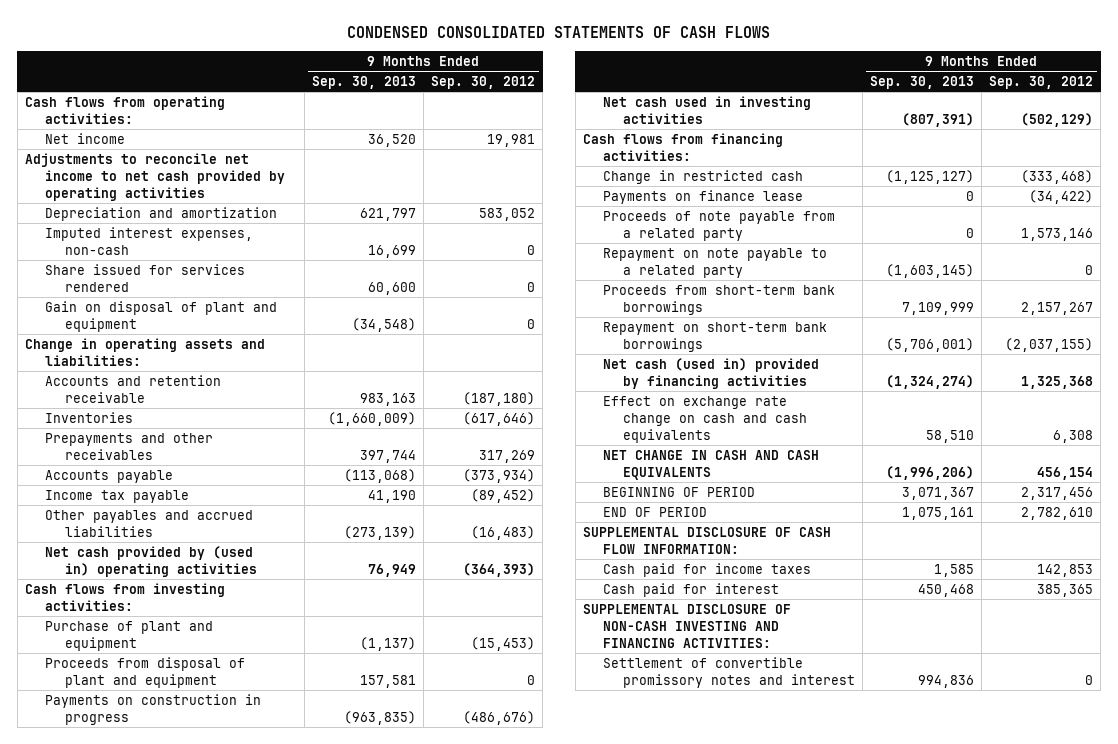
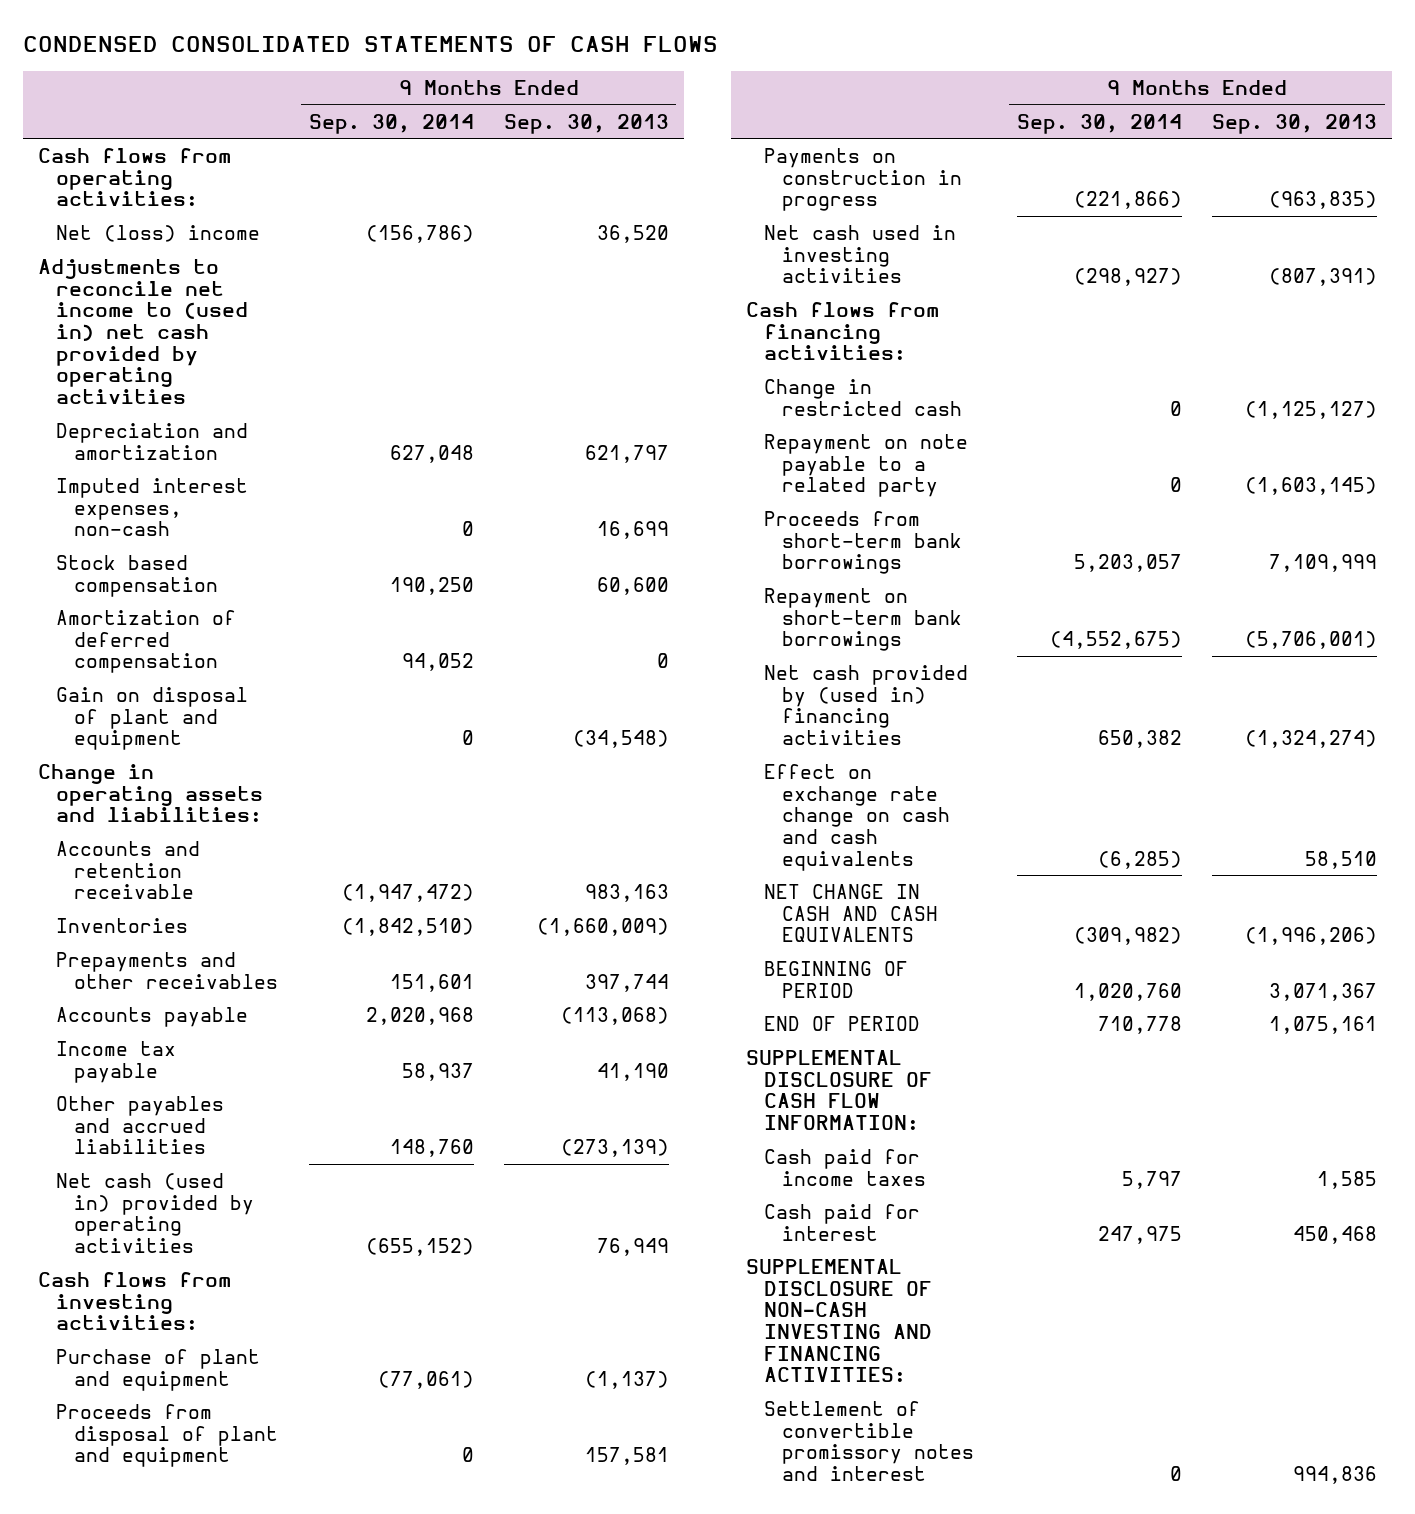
[431,75,536,89] Sep. 30, 2012 -> none
none -> [308,113,474,134] Sep. 30, 2014
[44,132,125,144] Net income -> [56,225,261,243] Net (loss) income
[24,152,285,201] Adjustments to reconcile net income to net cash provided by operating activities -> [37,259,249,404] Adjustments to reconcile net income to (used in) net cash provided by operating activities
[44,263,245,292] Share issued for services rendered -> none
none -> [56,555,219,597] Stock based compensation
none -> [56,610,237,674] Amortization of deferred compensation
[44,545,257,577] Net cash provided by (used in) operating activities -> [56,1173,255,1253] Net cash (used in) provided by operating activities
[602,189,803,204] Payments on finance lease -> none
[602,210,835,241] Proceeds of note payable from a related party -> none
[602,357,819,389] Net cash (used in) provided by financing activities -> [764,665,969,745] Net cash provided by (used in) financing activities

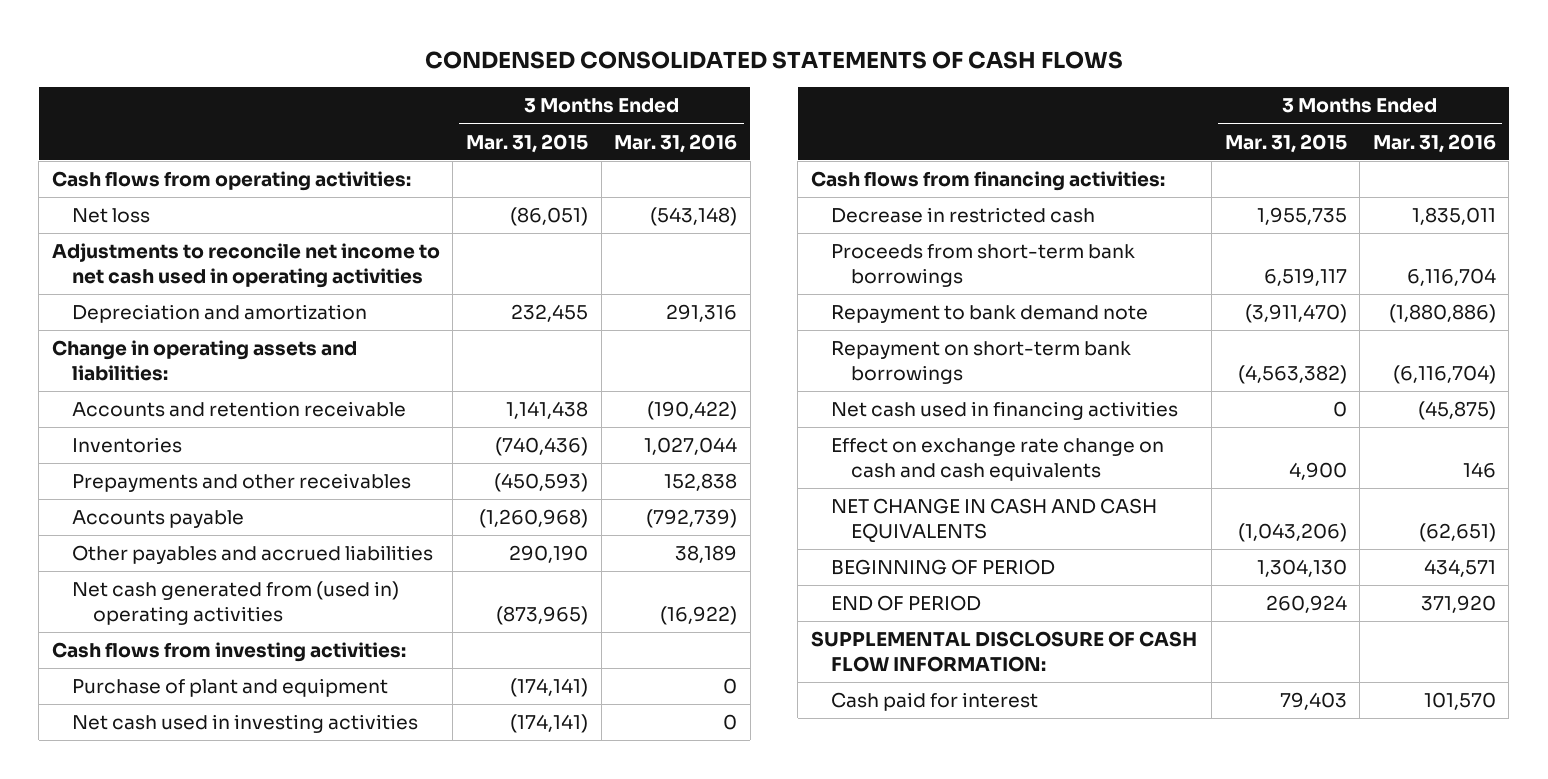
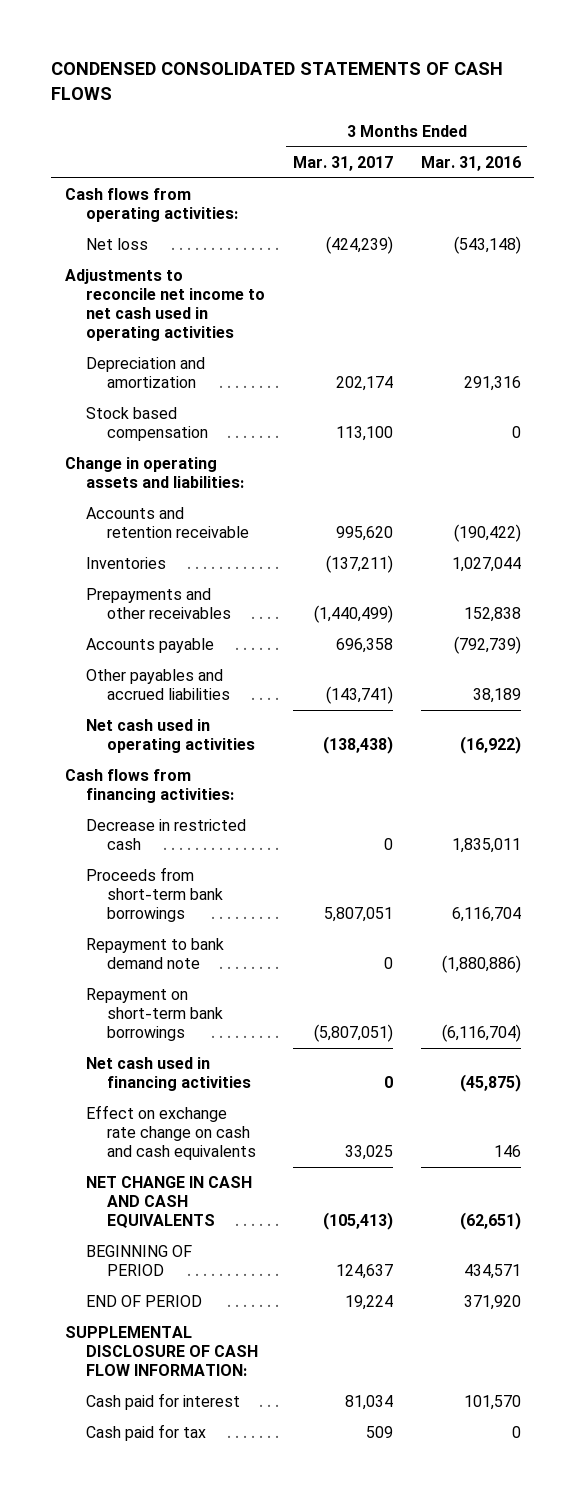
[465,133,588,153] Mar. 31, 2015 -> none
none -> [292,155,393,171] Mar. 31, 2017
none -> [86,407,209,442] Stock based compensation
[51,642,406,663] Cash flows from investing activities: -> none
[72,678,389,698] Purchase of plant and equipment -> none
[72,714,419,734] Net cash used in investing activities -> none
[72,581,400,625] Net cash generated from (used in) operating activities -> [86,719,256,754] Net cash used in operating activities
none -> [86,1424,207,1442] Cash paid for tax

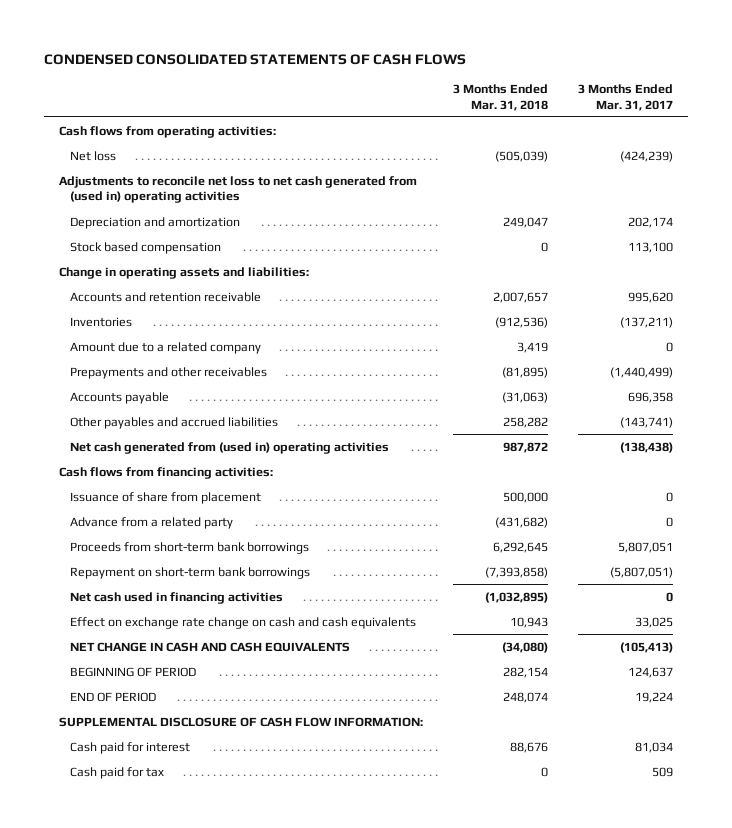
[420,155,521,171] Mar. 31, 2016 -> none
none -> [452,83,548,111] 3 Months Ended Mar. 31, 2018
[64,269,266,342] Adjustments to reconcile net income to net cash used in operating activities -> [58,175,417,204] Adjustments to reconcile net loss to net cash generated from (used in) operating activities
none -> [69,341,261,354] Amount due to a related company
[86,719,256,754] Net cash used in operating activities -> [69,441,389,454] Net cash generated from (used in) operating activities
[86,819,247,851] Decrease in restricted cash -> none
none -> [69,491,261,504] Issuance of share from placement
none -> [69,516,233,529] Advance from a related party
[86,938,225,970] Repayment to bank demand note -> none

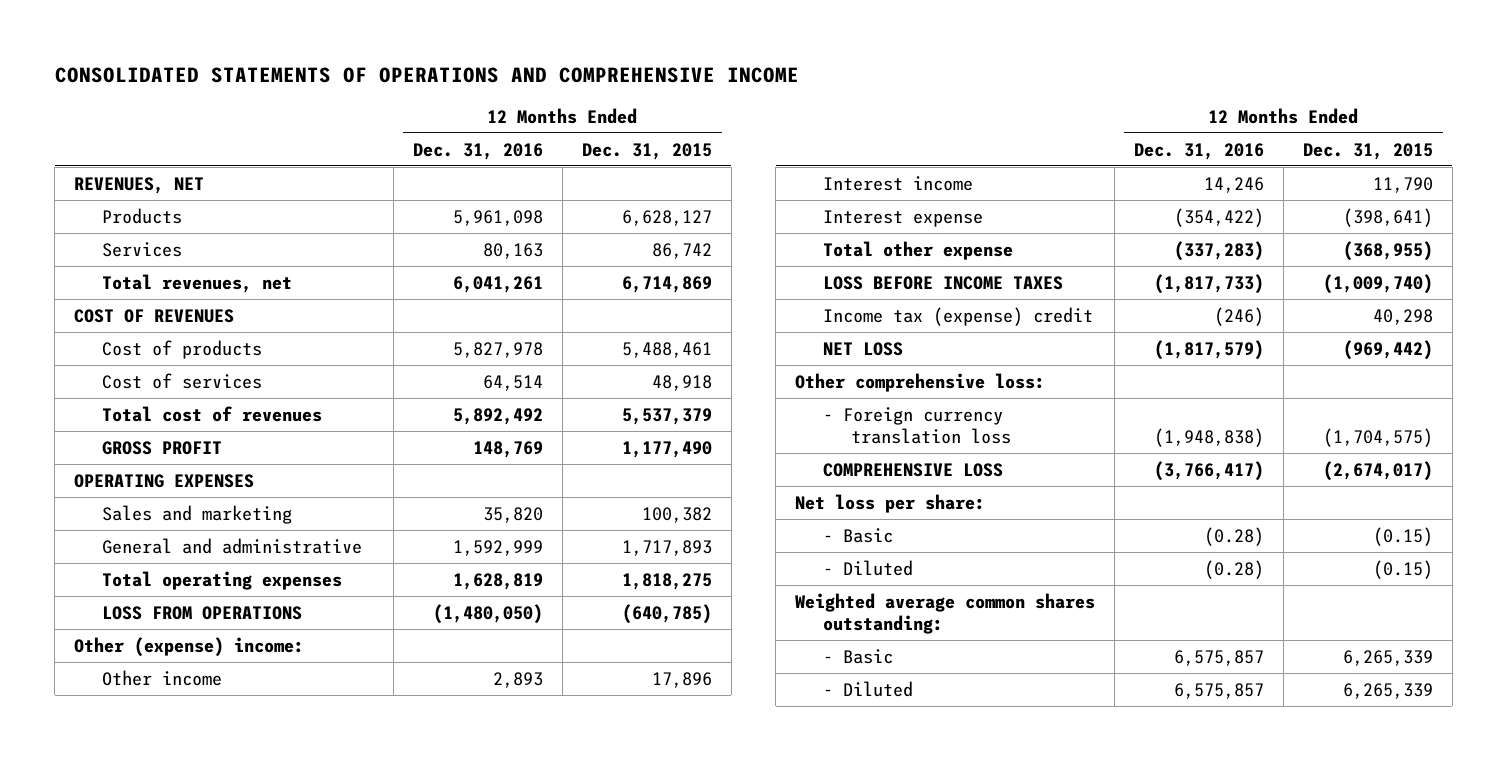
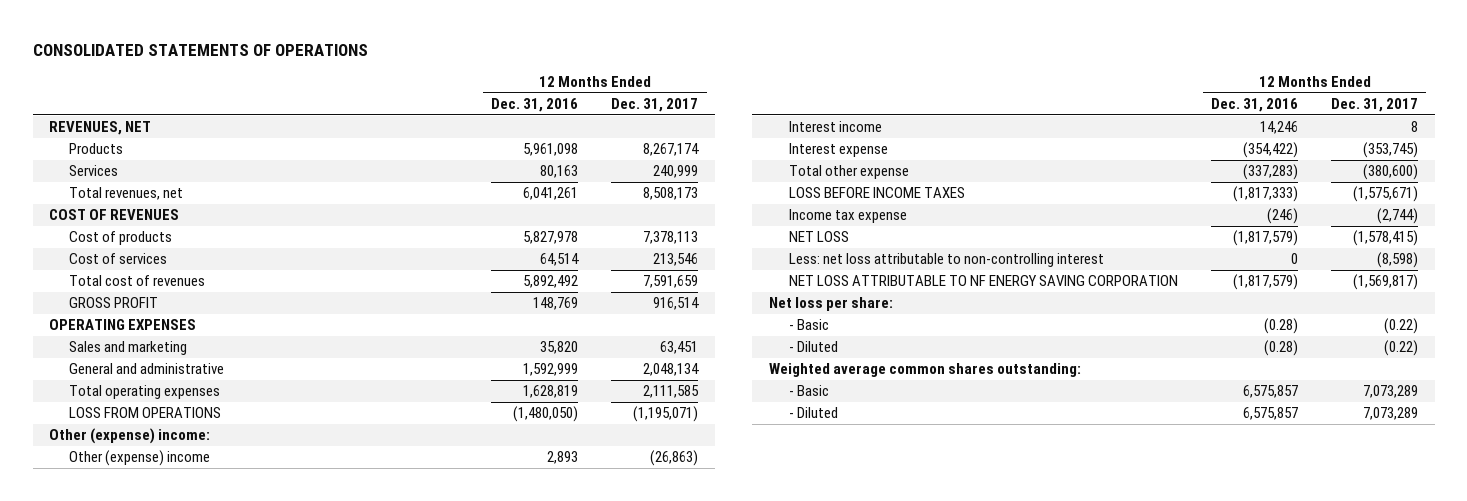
[54,67,799,84] CONSOLIDATED STATEMENTS OF OPERATIONS AND COMPREHENSIVE INCOME -> [32,43,368,56] CONSOLIDATED STATEMENTS OF OPERATIONS
[581,142,712,160] Dec. 31, 2015 -> none
none -> [611,97,699,112] Dec. 31, 2017
[101,669,222,686] Other income -> [69,450,211,467] Other (expense) income
[1154,273,1265,294] (1,817,733) -> [1233,186,1299,203] (1,817,333)
[822,306,1093,326] Income tax (expense) credit -> [789,209,908,224] Income tax expense
[795,372,1046,392] Other comprehensive loss: -> none
[822,406,1011,444] - Foreign currency translation loss -> none
[822,462,1003,477] COMPREHENSIVE LOSS -> none
none -> [789,253,1105,268] Less: net loss attributable to non-controlling interest
none -> [789,275,1179,287] NET LOSS ATTRIBUTABLE TO NF ENERGY SAVING CORPORATION

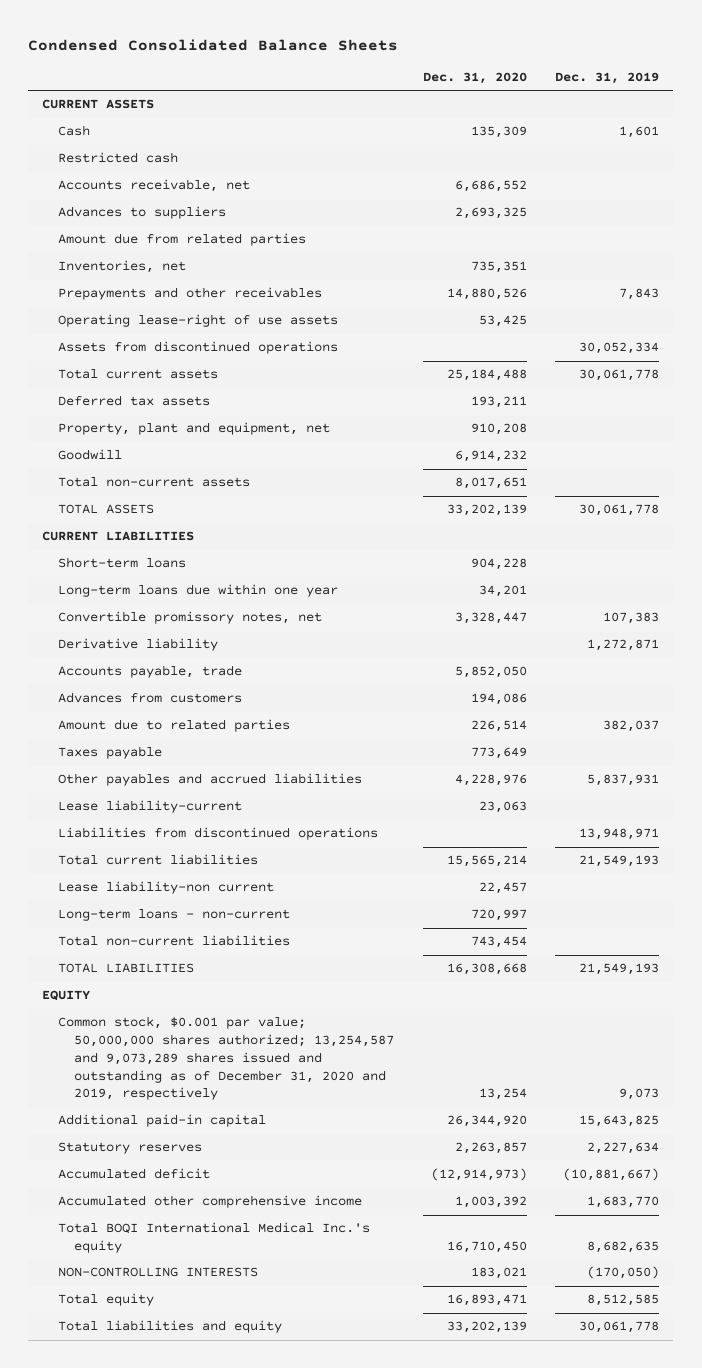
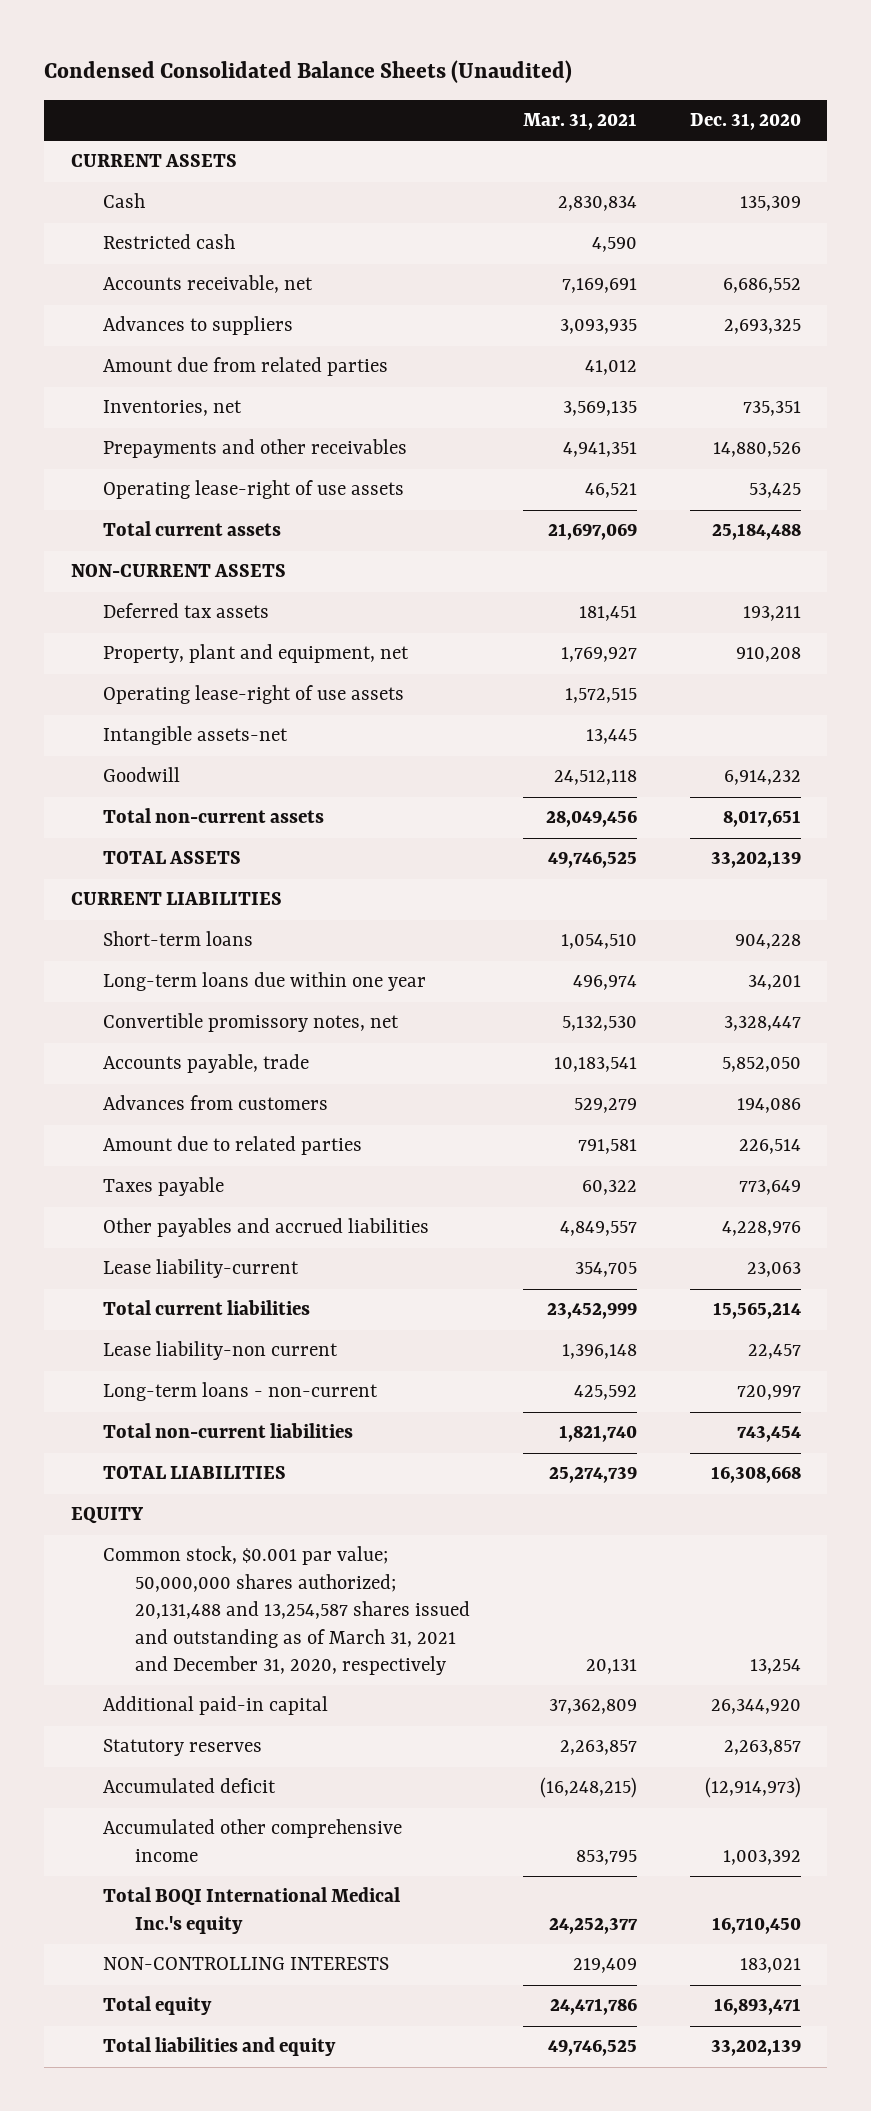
[28,38,399,51] Condensed Consolidated Balance Sheets -> [44,59,573,83] Condensed Consolidated Balance Sheets (Unaudited)
[555,71,660,84] Dec. 31, 2019 -> none
none -> [522,113,637,131] Mar. 31, 2021
[58,341,339,355] Assets from discontinued operations -> none
none -> [70,564,286,578] NON-CURRENT ASSETS
none -> [103,685,405,705] Operating lease-right of use assets
none -> [103,726,289,746] Intangible assets-net
[58,638,219,652] Derivative liability -> none
[58,827,379,841] Liabilities from discontinued operations -> none
[58,1016,395,1101] Common stock, $0.001 par value; 50,000,000 shares authorized; 13,254,587 and 9,073,289 shares issued and outstanding as of December 31, 2020 and 2019, respectively -> [103,1546,471,1676] Common stock, $0.001 par value; 50,000,000 shares authorized; 20,131,488 and 13,254,587 shares issued and outstanding as of March 31, 2021 and December 31, 2020, respectively

